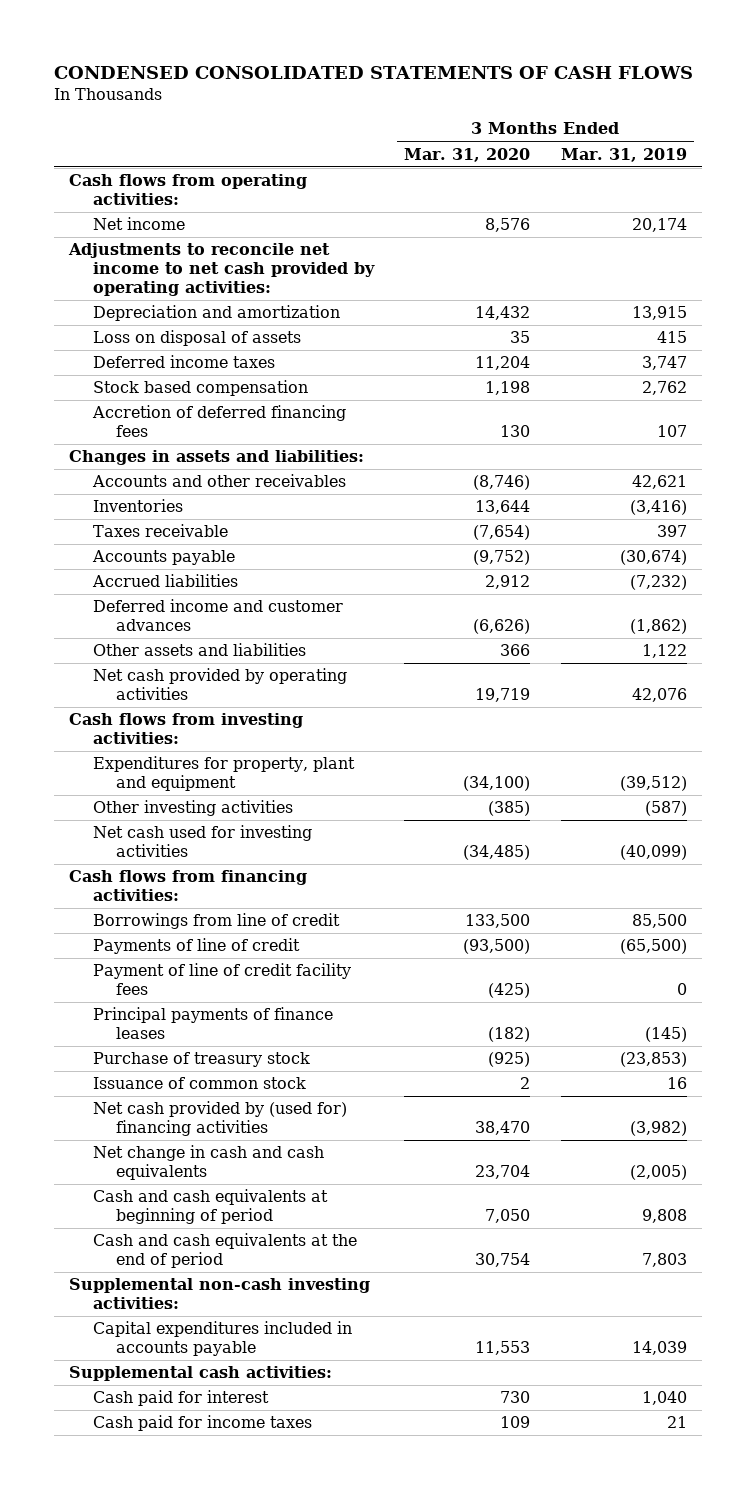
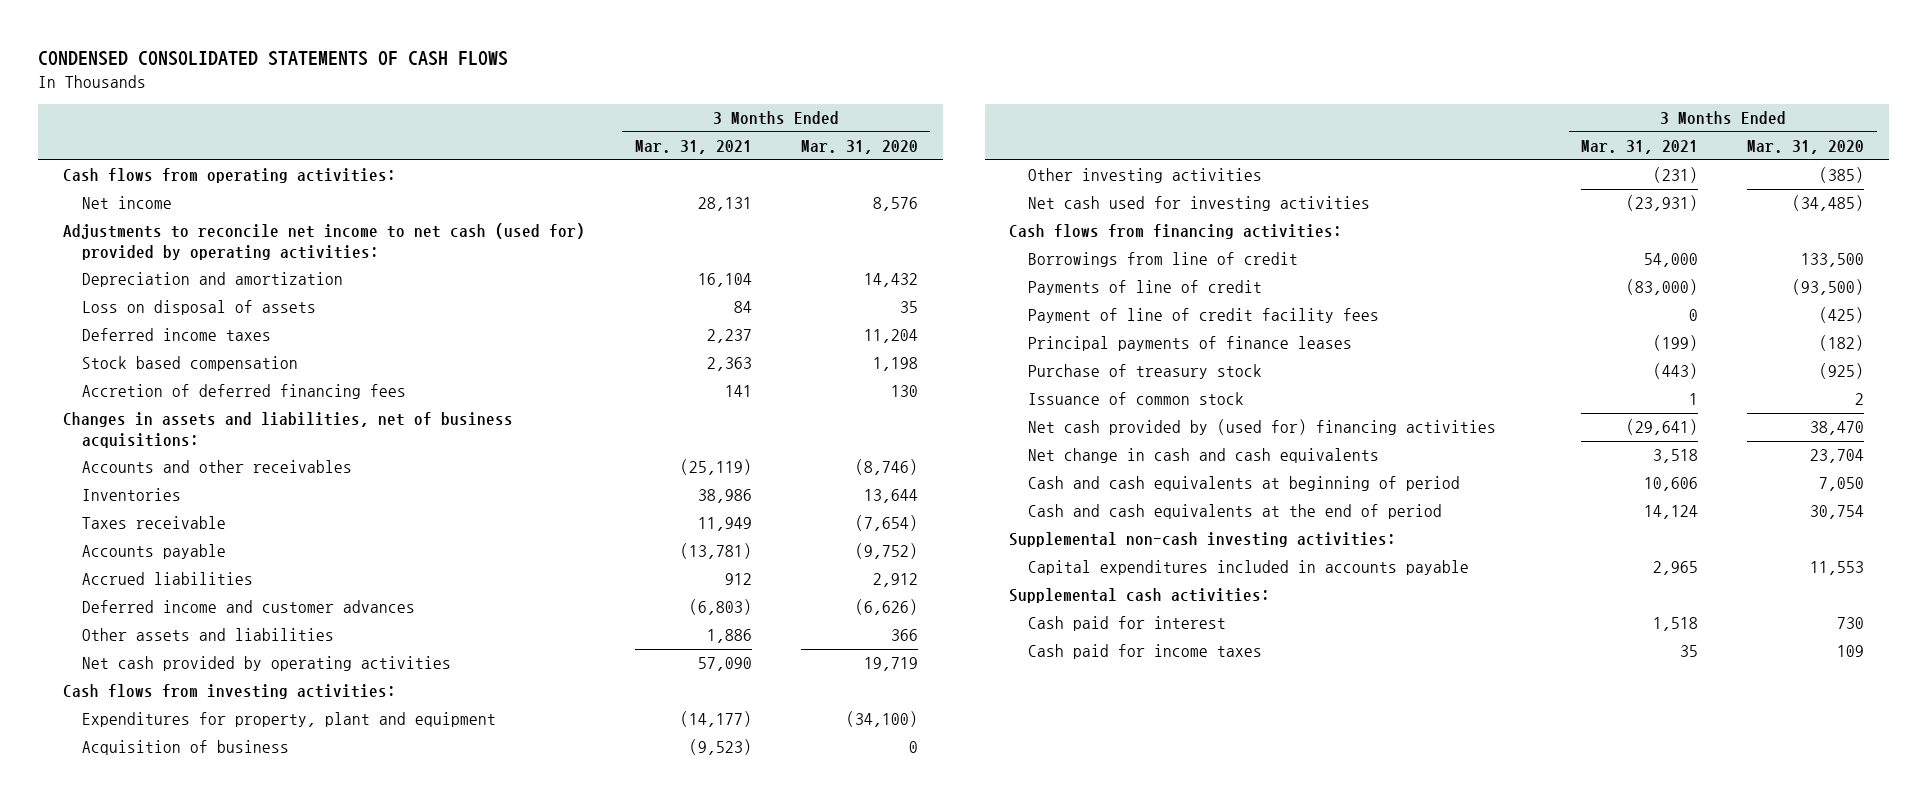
[560,147,687,162] Mar. 31, 2019 -> none
none -> [634,140,752,155] Mar. 31, 2021
[68,243,375,297] Adjustments to reconcile net income to net cash provided by operating activities: -> [63,223,586,260] Adjustments to reconcile net income to net cash (used for) provided by operating activities:
[69,450,365,466] Changes in assets and liabilities: -> [63,412,514,448] Changes in assets and liabilities, net of business acquisitions:
none -> [82,740,290,756] Acquisition of business

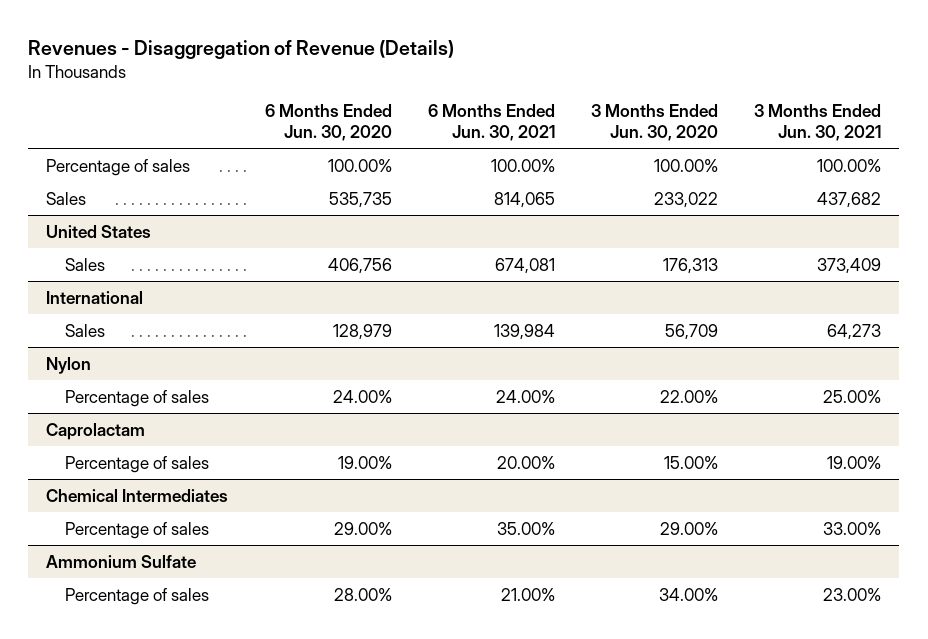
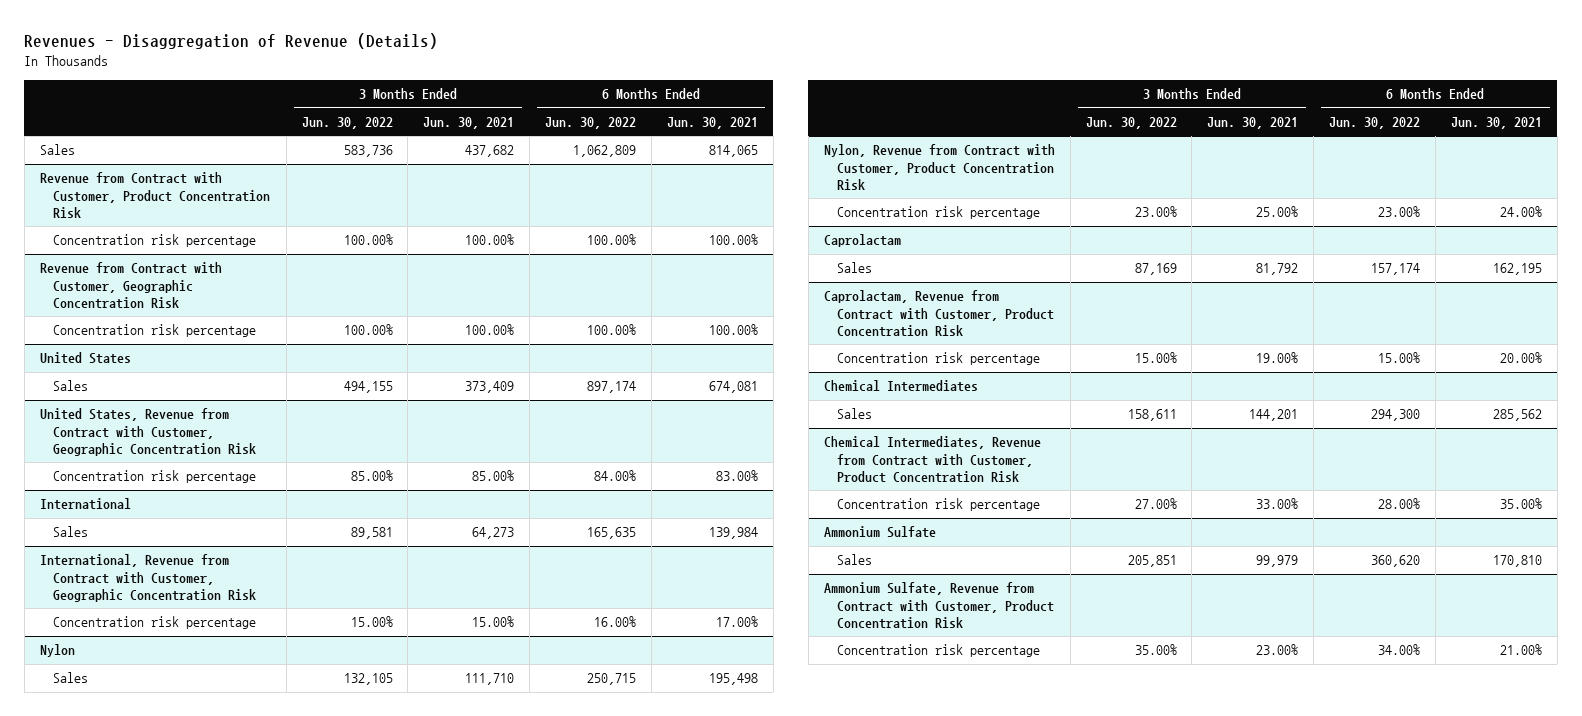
[264,104,392,141] 6 Months Ended Jun. 30, 2020 -> none
[591,104,719,141] 3 Months Ended Jun. 30, 2020 -> none
none -> [301,116,393,129] Jun. 30, 2022
none -> [545,116,637,129] Jun. 30, 2022
[46,158,191,176] Percentage of sales -> none
none -> [39,172,270,218] Revenue from Contract with Customer, Product Concentration Risk
none -> [52,234,256,248] Concentration risk percentage
none -> [39,262,222,309] Revenue from Contract with Customer, Geographic Concentration Risk
none -> [52,324,256,338] Concentration risk percentage
none -> [39,408,256,456] United States, Revenue from Contract with Customer, Geographic Concentration Risk
none -> [52,470,256,484] Concentration risk percentage
none -> [39,554,256,602] International, Revenue from Contract with Customer, Geographic Concentration Risk
none -> [52,616,256,630] Concentration risk percentage
none -> [52,672,88,684] Sales
none -> [823,144,1055,190] Nylon, Revenue from Contract with Customer, Product Concentration Risk
[65,389,210,407] Percentage of sales -> [836,206,1040,220] Concentration risk percentage
none -> [836,262,872,274] Sales
none -> [823,290,1054,337] Caprolactam, Revenue from Contract with Customer, Product Concentration Risk
[65,455,210,473] Percentage of sales -> [836,352,1040,366] Concentration risk percentage
none -> [836,408,872,420] Sales
none -> [823,436,1041,483] Chemical Intermediates, Revenue from Contract with Customer, Product Concentration Risk
[65,521,210,539] Percentage of sales -> [836,498,1040,512] Concentration risk percentage
none -> [836,554,872,566] Sales
none -> [823,582,1054,629] Ammonium Sulfate, Revenue from Contract with Customer, Product Concentration Risk
[65,587,210,605] Percentage of sales -> [836,644,1040,658] Concentration risk percentage

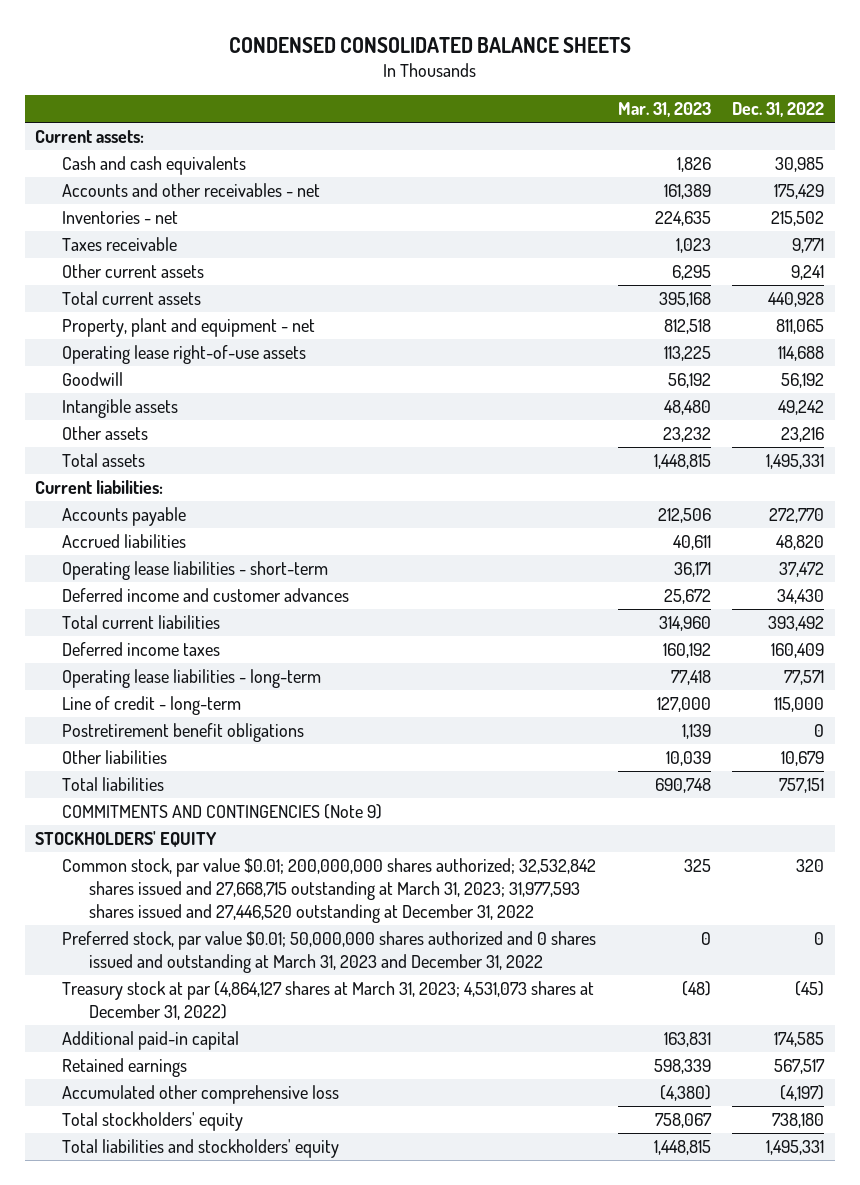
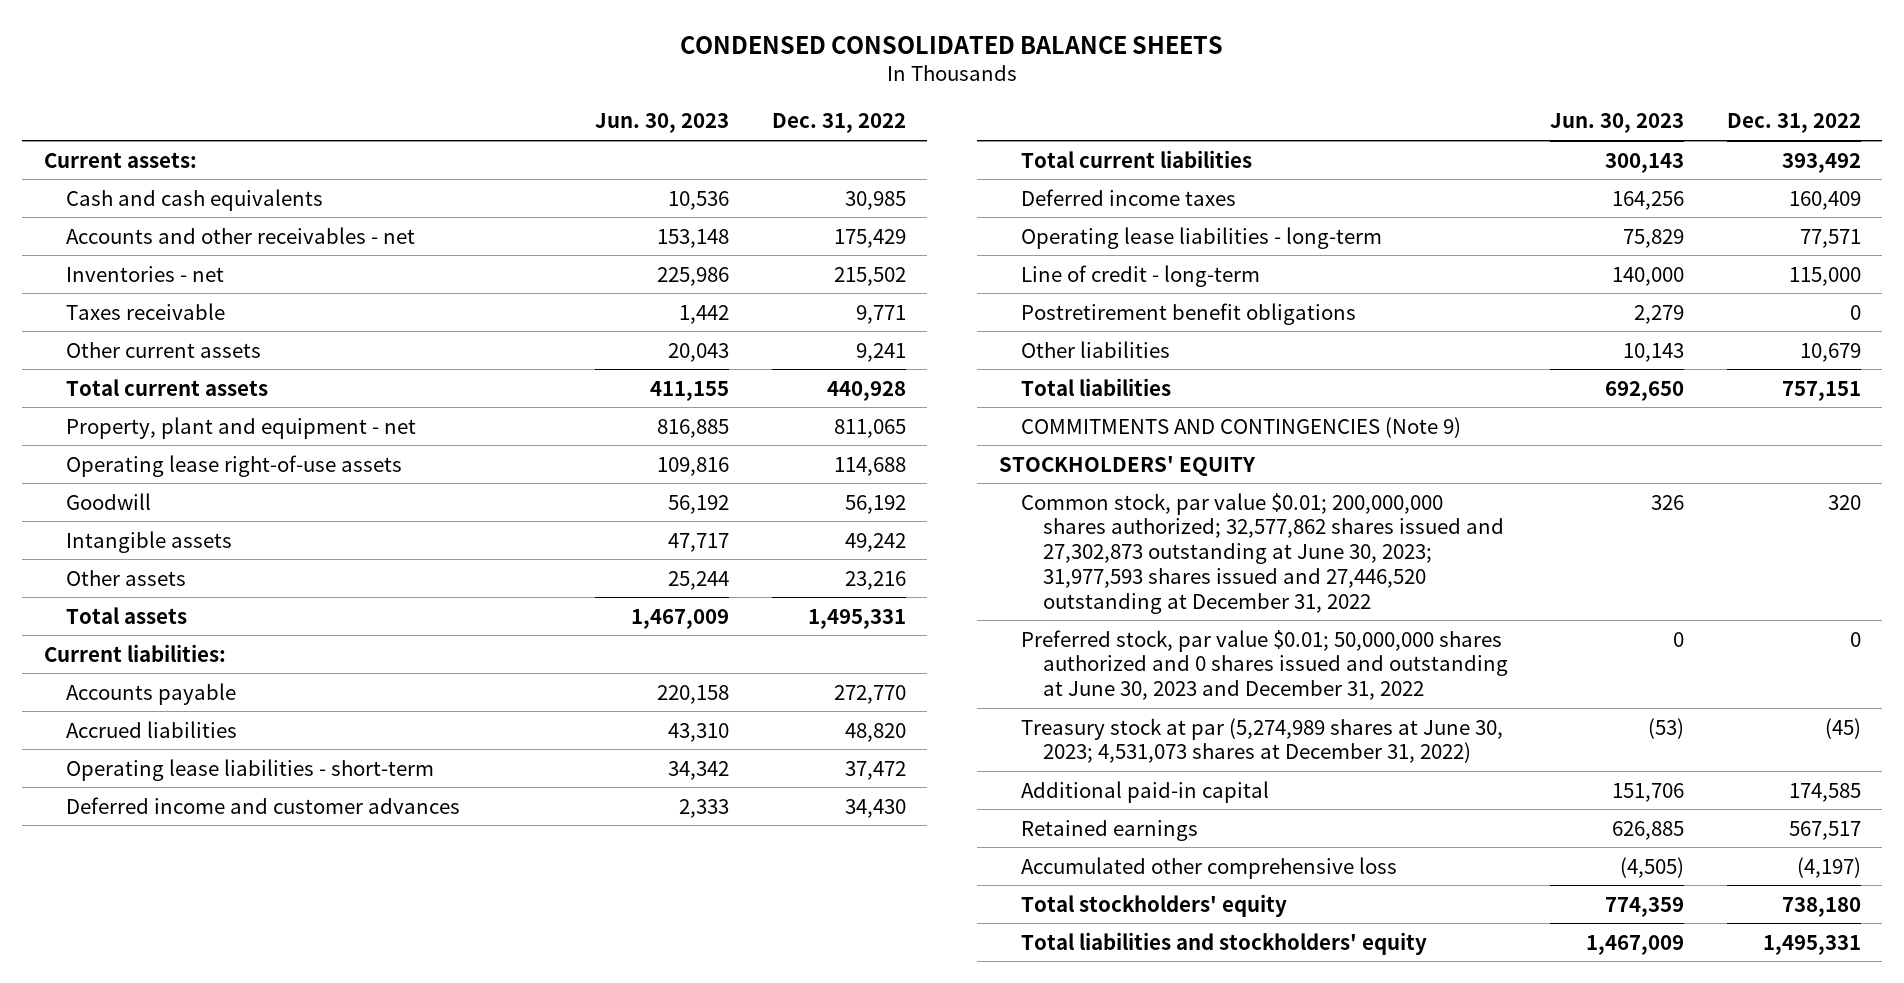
[617,102,711,118] Mar. 31, 2023 -> none
none -> [595,113,730,134] Jun. 30, 2023
[62,858,597,924] Common stock, par value $0.01; 200,000,000 shares authorized; 32,532,842 shares issued and 27,668,715 outstanding at March 31, 2023; 31,977,593 shares issued and 27,446,520 outstanding at December 31, 2022 -> [1020,492,1505,614] Common stock, par value $0.01; 200,000,000 shares authorized; 32,577,862 shares issued and 27,302,873 outstanding at June 30, 2023; 31,977,593 shares issued and 27,446,520 outstanding at December 31, 2022
[62,931,597,974] Preferred stock, par value $0.01; 50,000,000 shares authorized and 0 shares issued and outstanding at March 31, 2023 and December 31, 2022 -> [1020,629,1509,701] Preferred stock, par value $0.01; 50,000,000 shares authorized and 0 shares issued and outstanding at June 30, 2023 and December 31, 2022
[62,981,595,1021] Treasury stock at par (4,864,127 shares at March 31, 2023; 4,531,073 shares at December 31, 2022) -> [1020,717,1503,764] Treasury stock at par (5,274,989 shares at June 30, 2023; 4,531,073 shares at December 31, 2022)

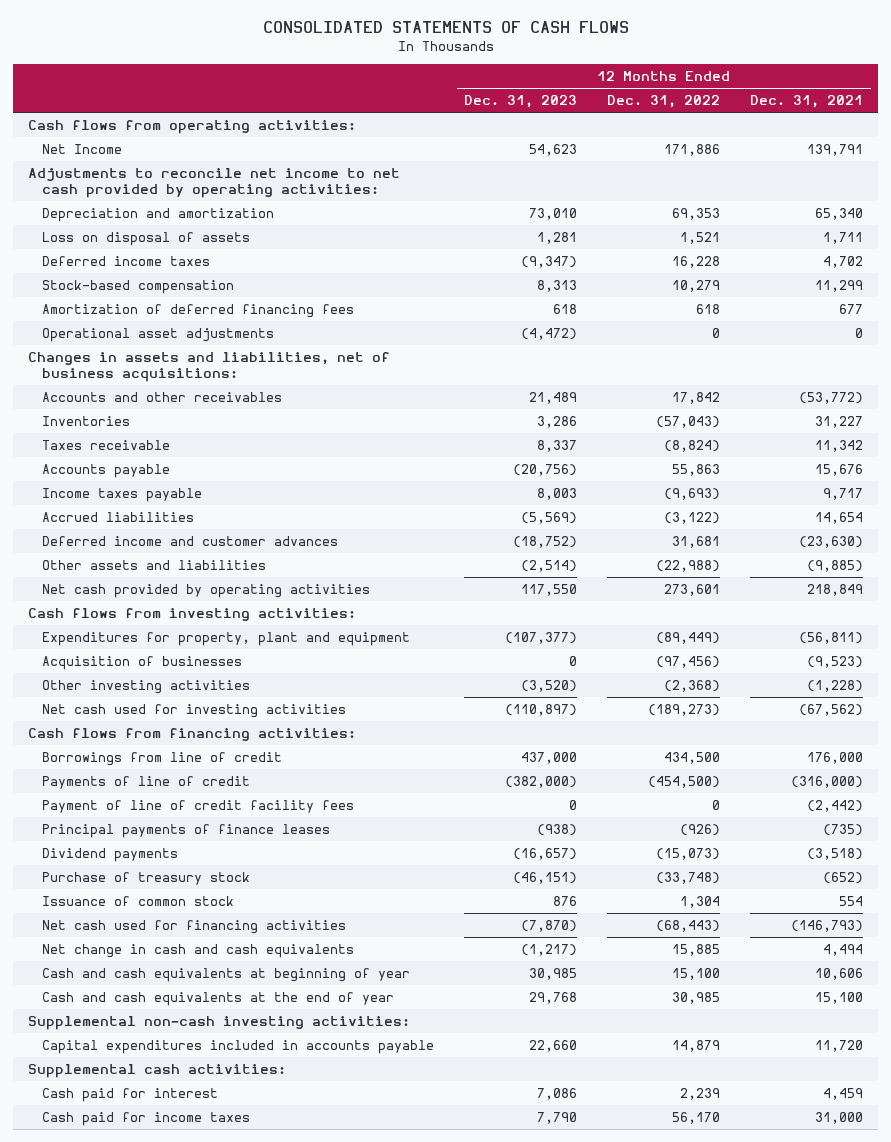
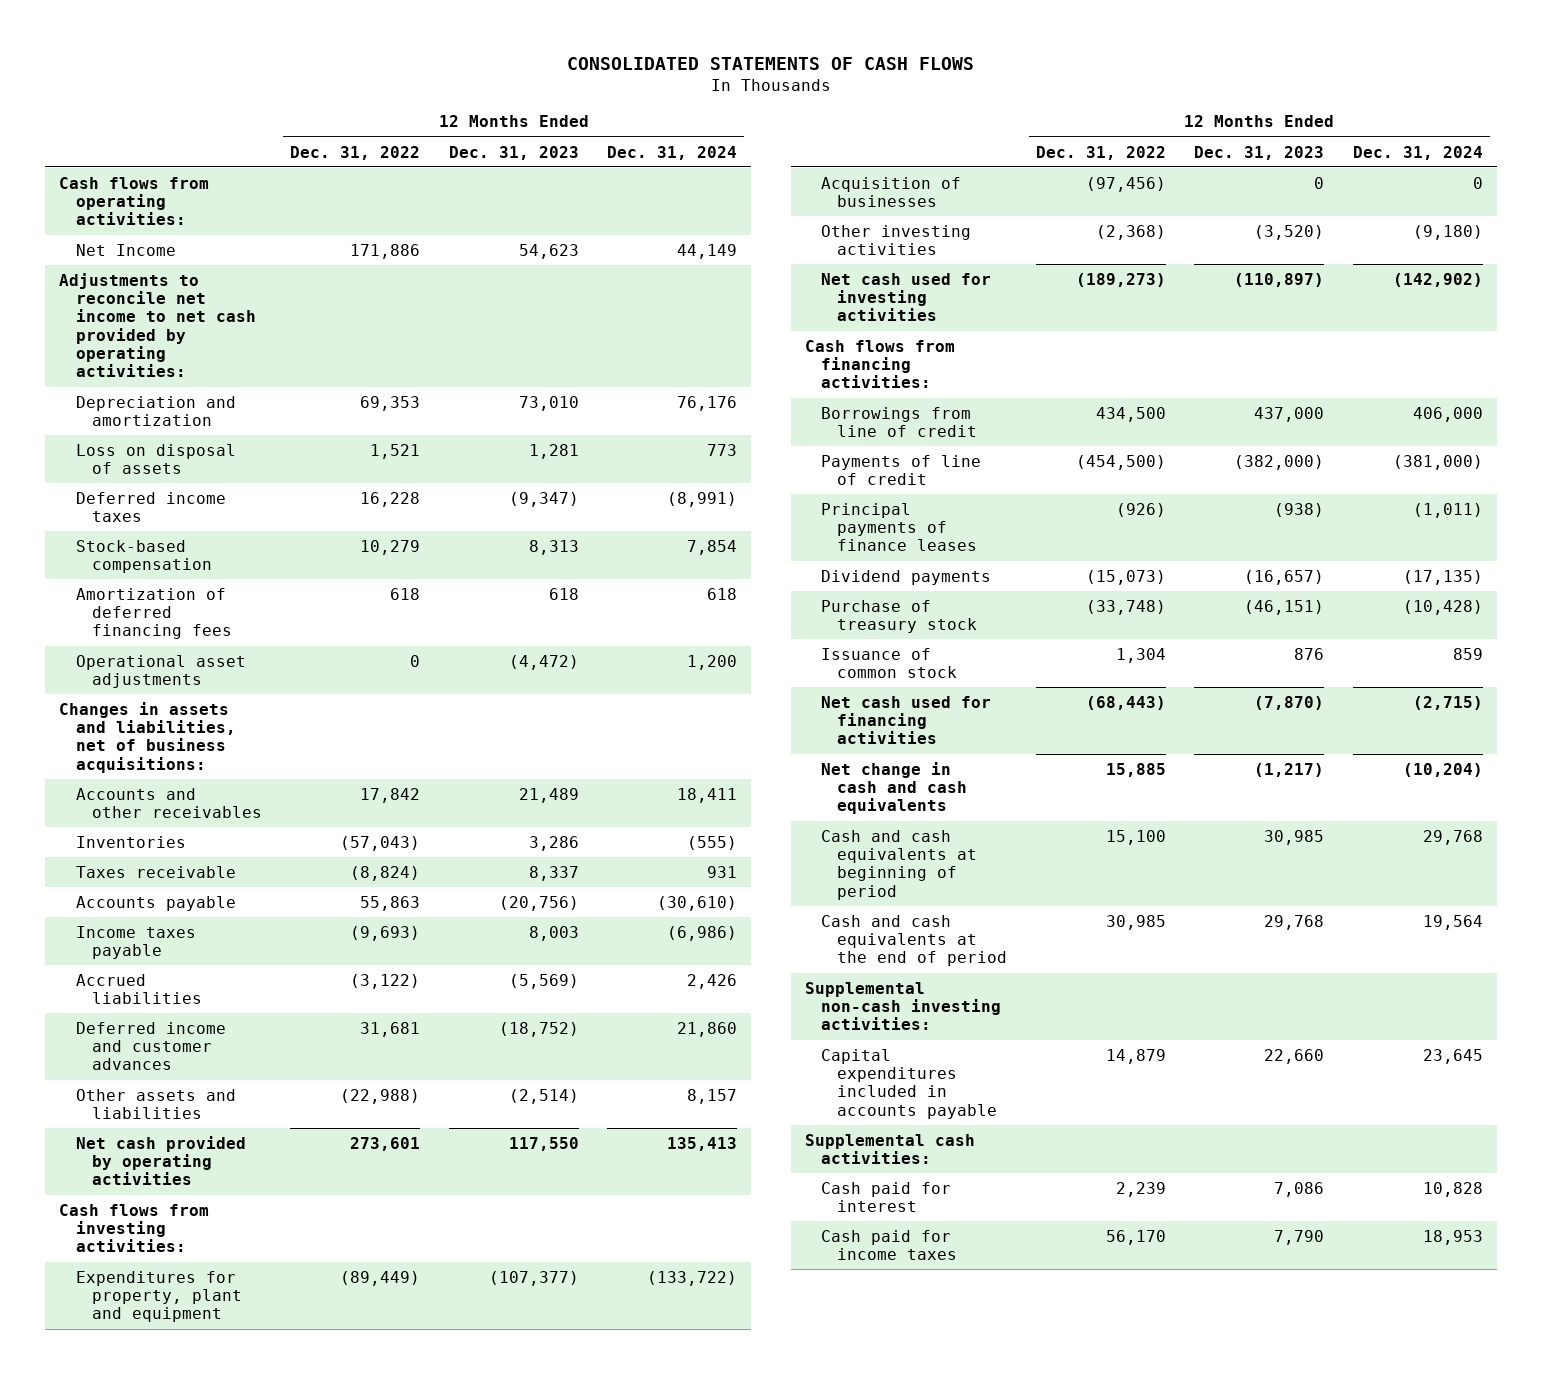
[750,95,864,109] Dec. 31, 2021 -> none
none -> [607,145,738,160] Dec. 31, 2024
[42,800,355,814] Payment of line of credit facility fees -> none
[42,968,411,983] Cash and cash equivalents at beginning of year -> [821,829,978,900] Cash and cash equivalents at beginning of period
[42,992,395,1007] Cash and cash equivalents at the end of year -> [821,914,1008,967] Cash and cash equivalents at the end of period

